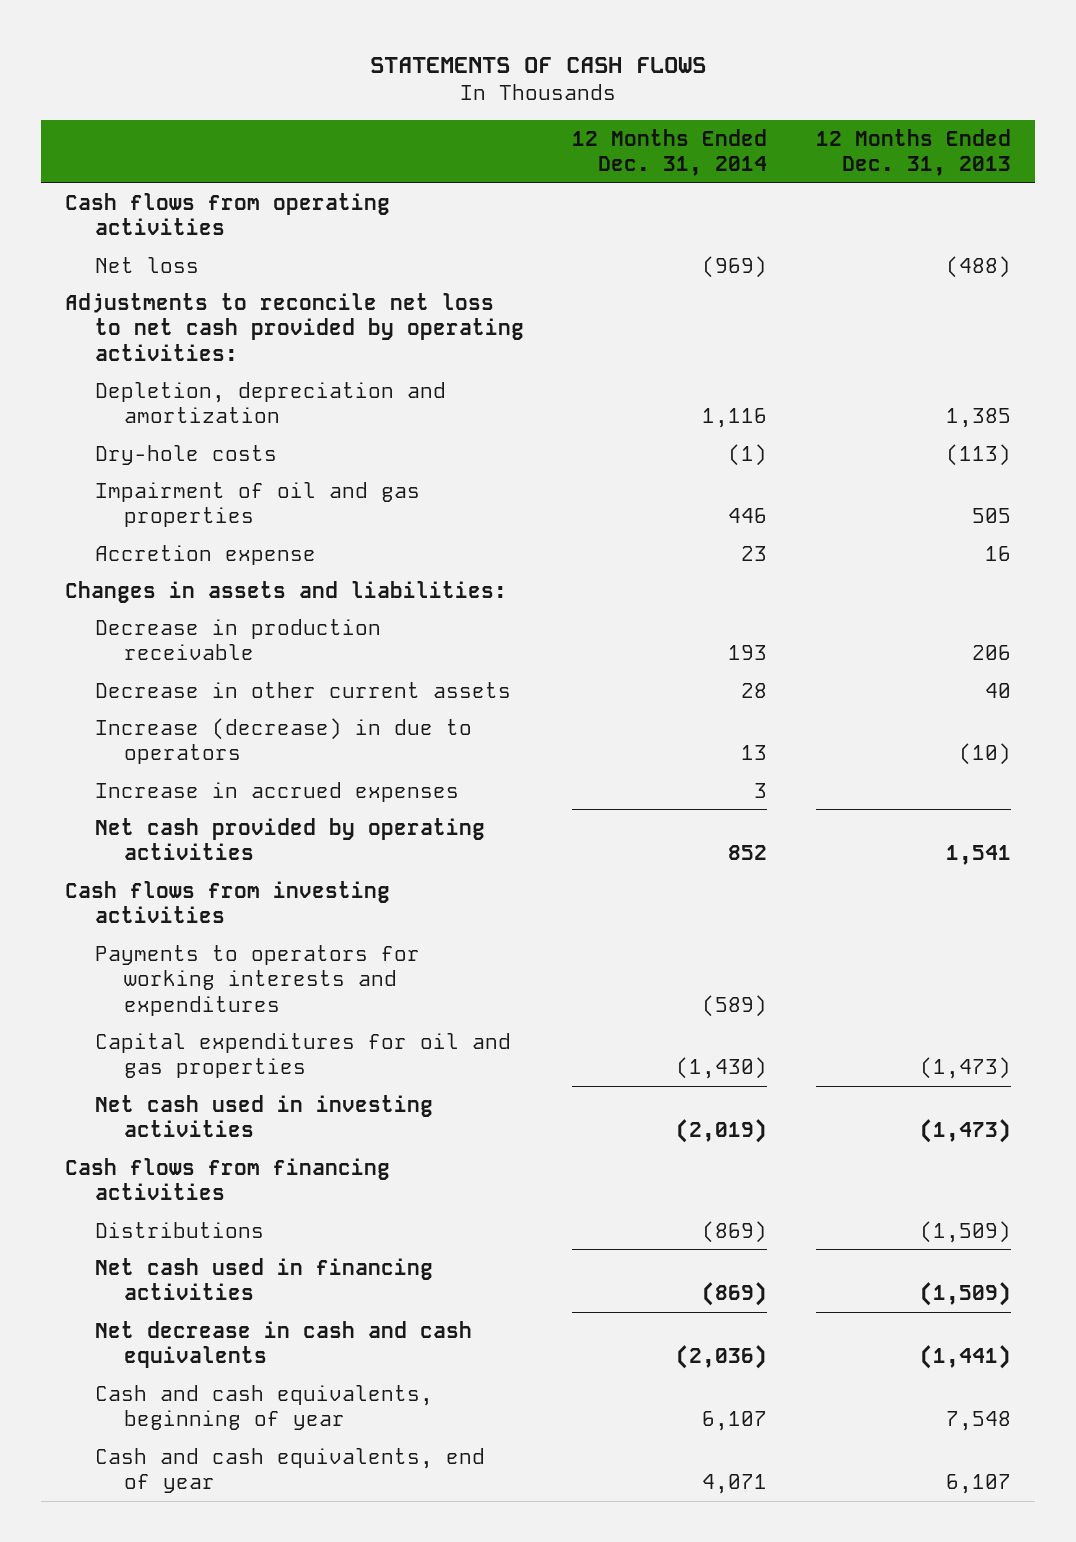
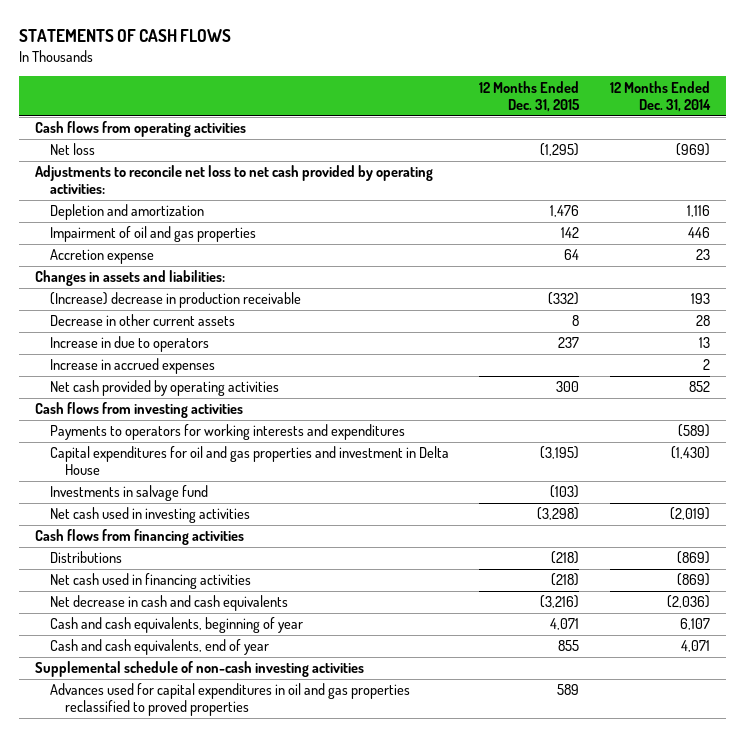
[815,128,1011,177] 12 Months Ended Dec. 31, 2013 -> none
none -> [479,80,581,112] 12 Months Ended Dec. 31, 2015
[94,444,277,465] Dry-hole costs -> none
[94,381,446,424] Depletion, depreciation and amortization -> [49,204,204,221] Depletion and amortization
[94,618,381,661] Decrease in production receivable -> [49,292,301,309] (Increase) decrease in production receivable
[94,717,472,765] Increase (decrease) in due to operators -> [49,336,209,353] Increase in due to operators
[754,782,768,798] 3 -> [703,359,711,371] 2
[94,1032,511,1079] Capital expenditures for oil and gas properties -> [49,446,449,476] Capital expenditures for oil and gas properties and investment in Delta House
none -> [49,485,208,502] Investments in salvage fund
none -> [34,661,364,678] Supplemental schedule of non-cash investing activities
none -> [49,683,410,717] Advances used for capital expenditures in oil and gas properties reclassified to proved properties

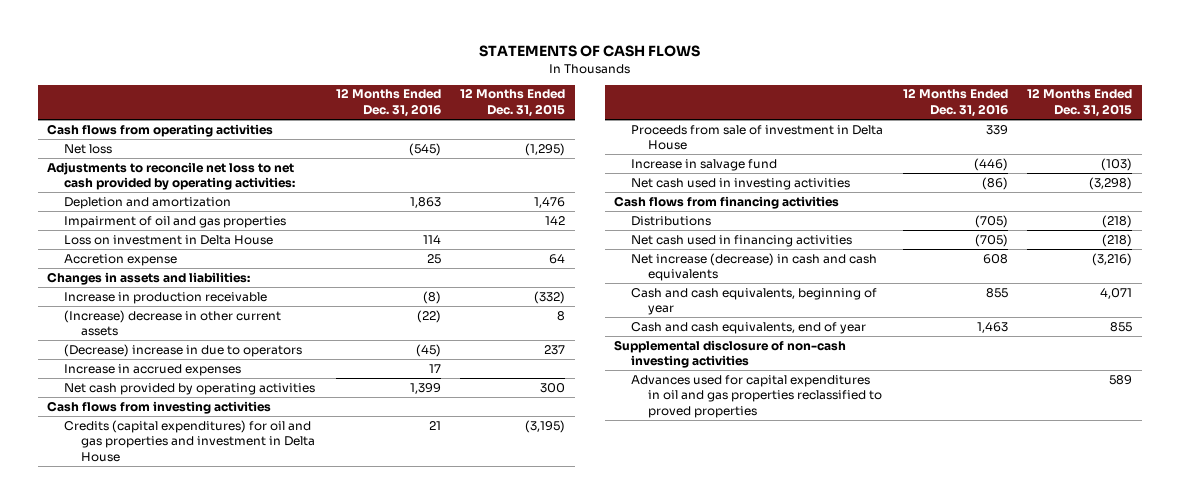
[610,80,712,112] 12 Months Ended Dec. 31, 2014 -> none
none -> [335,88,441,118] 12 Months Ended Dec. 31, 2016
none -> [64,234,274,245] Loss on investment in Delta House
[49,292,301,309] (Increase) decrease in production receivable -> [64,291,268,304] Increase in production receivable
[49,314,235,327] Decrease in other current assets -> [64,309,282,337] (Increase) decrease in other current assets
[49,336,209,353] Increase in due to operators -> [64,343,303,357] (Decrease) increase in due to operators
[49,424,405,441] Payments to operators for working interests and expenditures -> none
[49,446,449,476] Capital expenditures for oil and gas properties and investment in Delta House -> [64,419,315,463] Credits (capital expenditures) for oil and gas properties and investment in Delta House
none -> [631,124,884,151] Proceeds from sale of investment in Delta House
[49,485,208,502] Investments in salvage fund -> [631,158,778,171] Increase in salvage fund
[49,595,288,612] Net decrease in cash and cash equivalents -> [631,252,878,282] Net increase (decrease) in cash and cash equivalents
[34,661,364,678] Supplemental schedule of non-cash investing activities -> [614,339,847,369] Supplemental disclosure of non-cash investing activities

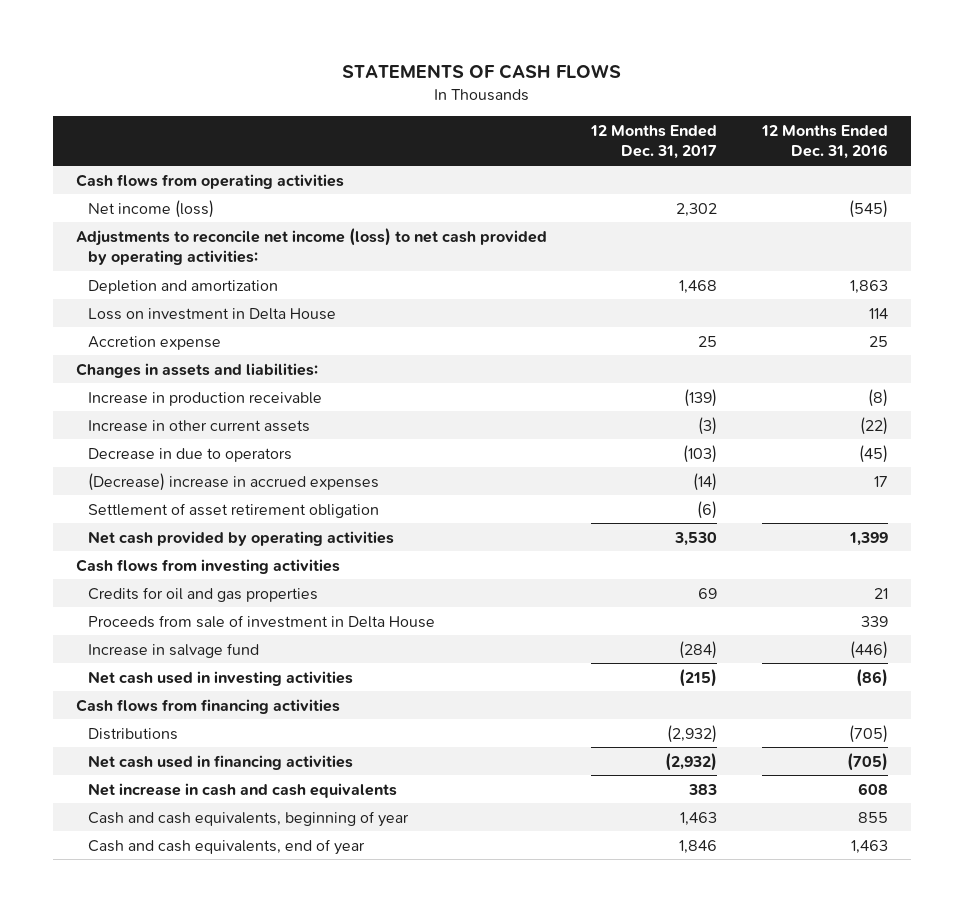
[459,88,565,118] 12 Months Ended Dec. 31, 2015 -> none
none -> [590,124,718,160] 12 Months Ended Dec. 31, 2017
[64,143,113,154] Net loss -> [87,199,214,218] Net income (loss)
[47,161,296,191] Adjustments to reconcile net loss to net cash provided by operating activities: -> [75,227,547,266] Adjustments to reconcile net income (loss) to net cash provided by operating activities:
[64,215,287,228] Impairment of oil and gas properties -> none
[64,309,282,337] (Increase) decrease in other current assets -> [87,419,310,432] Increase in other current assets
[64,343,303,357] (Decrease) increase in due to operators -> [87,447,292,462] Decrease in due to operators
[64,363,242,376] Increase in accrued expenses -> [87,472,379,491] (Decrease) increase in accrued expenses
none -> [87,502,379,518] Settlement of asset retirement obligation
[64,419,315,463] Credits (capital expenditures) for oil and gas properties and investment in Delta House -> [87,586,318,602] Credits for oil and gas properties
[631,252,878,282] Net increase (decrease) in cash and cash equivalents -> [87,782,397,798] Net increase in cash and cash equivalents
[614,339,847,369] Supplemental disclosure of non-cash investing activities -> none
[631,374,882,419] Advances used for capital expenditures in oil and gas properties reclassified to proved properties -> none

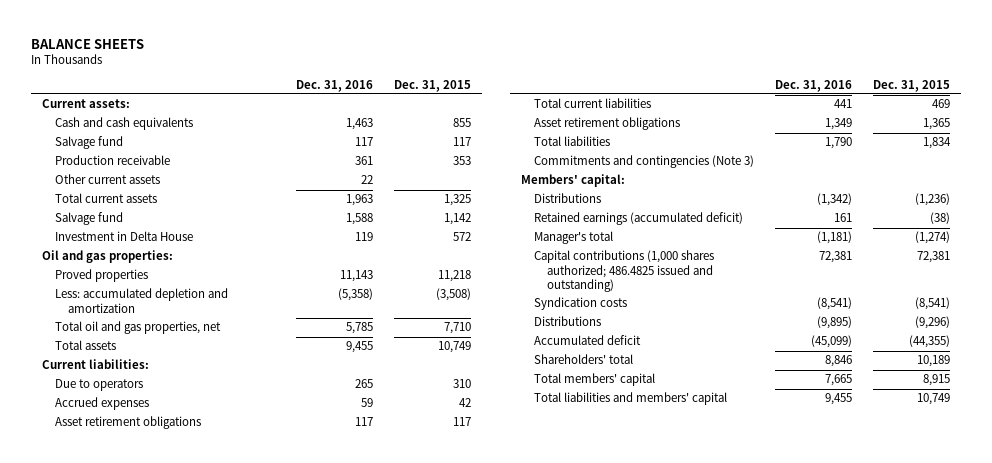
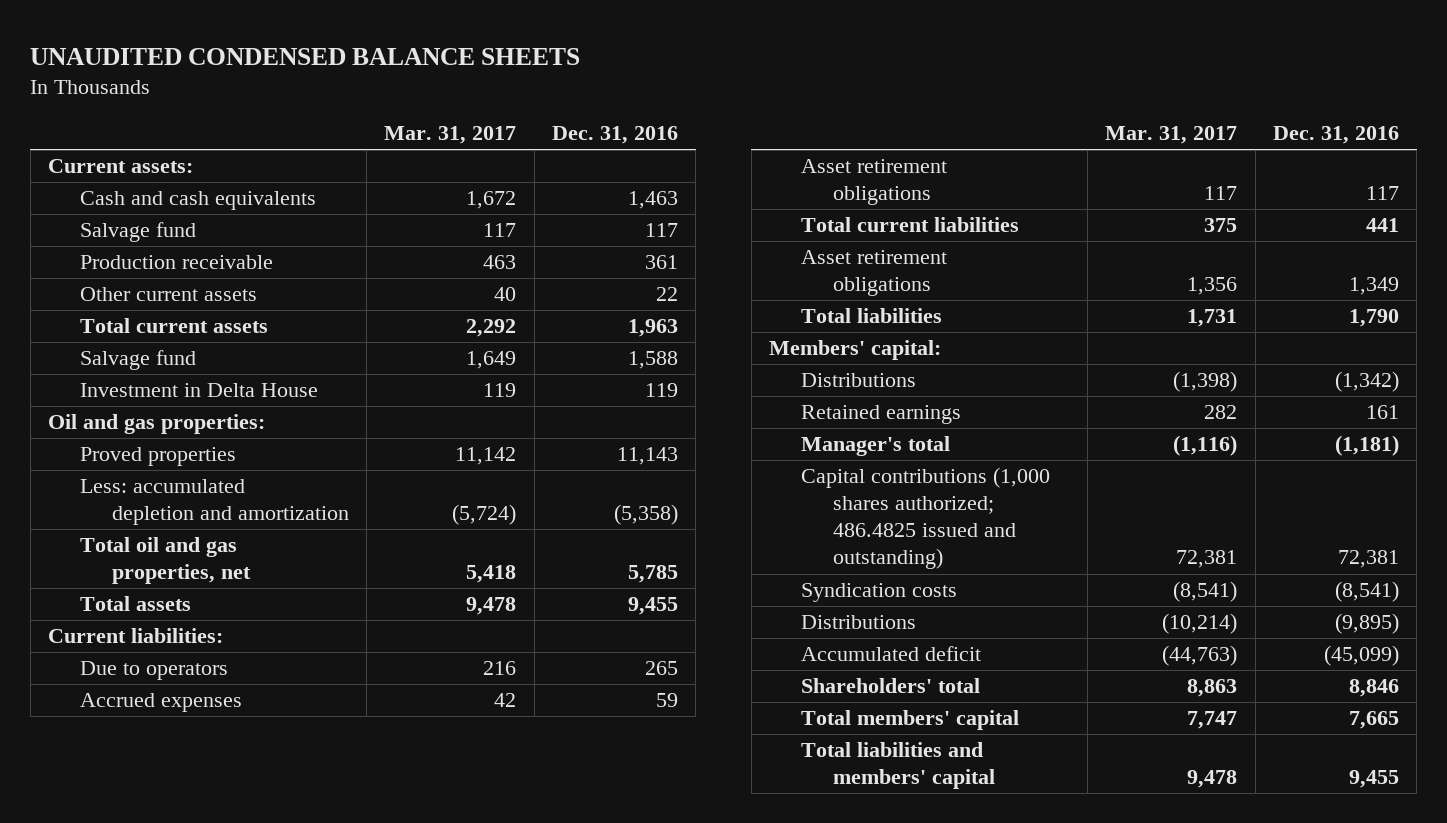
[30,38,144,49] BALANCE SHEETS -> [30,47,581,65] UNAUDITED CONDENSED BALANCE SHEETS
[394,79,472,92] Dec. 31, 2015 -> none
none -> [384,126,517,145] Mar. 31, 2017
[533,155,754,169] Commitments and contingencies (Note 3) -> none
[533,212,743,226] Retained earnings (accumulated deficit) -> [800,405,961,425] Retained earnings

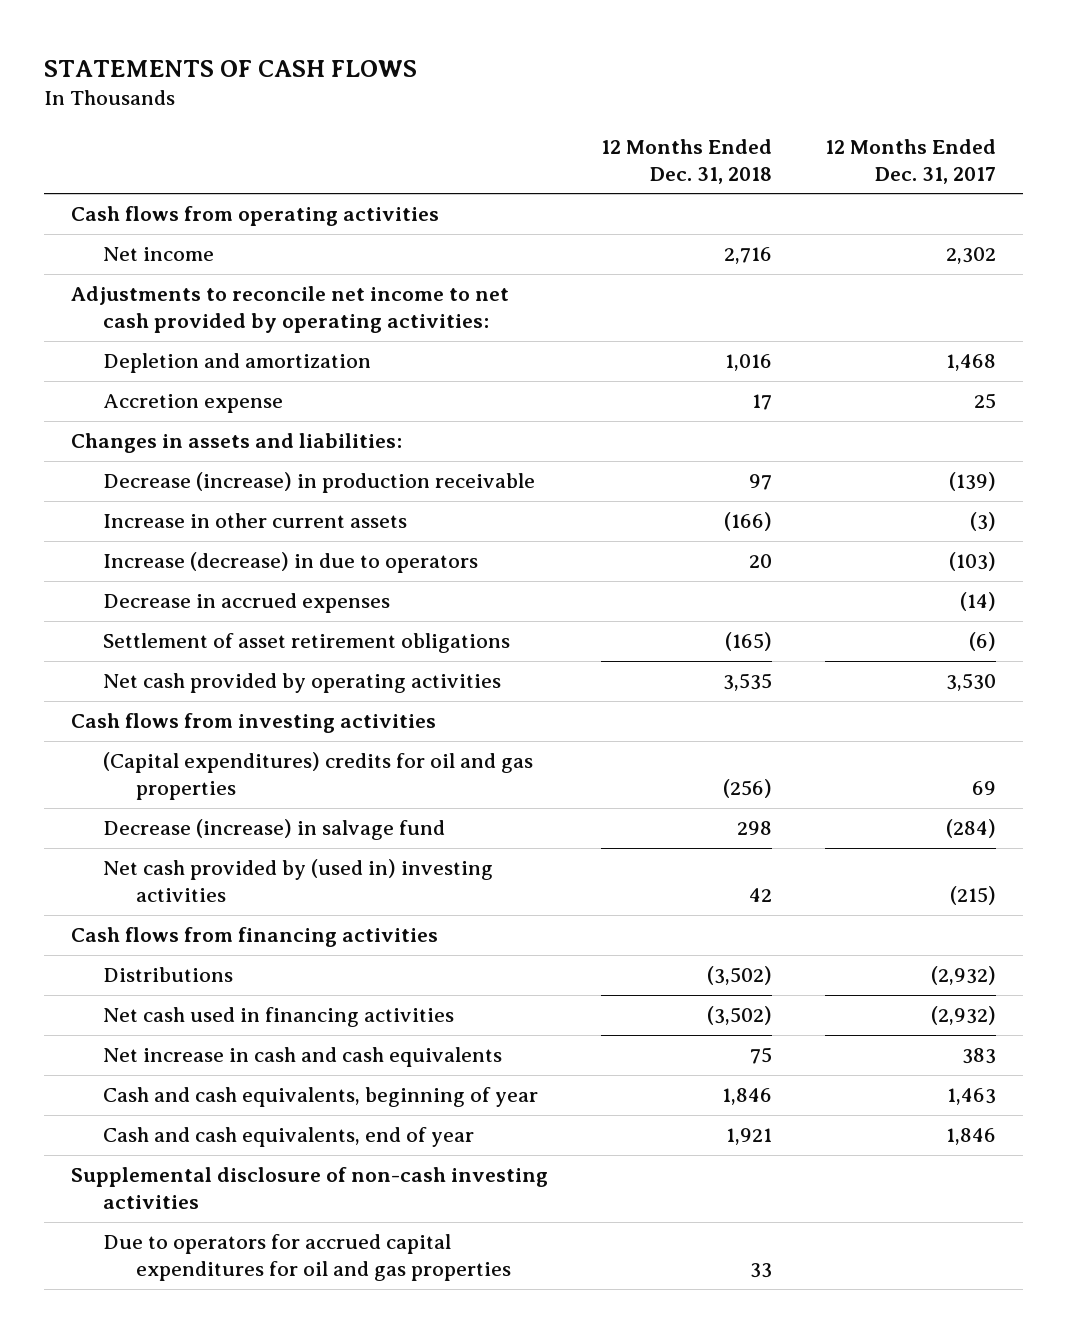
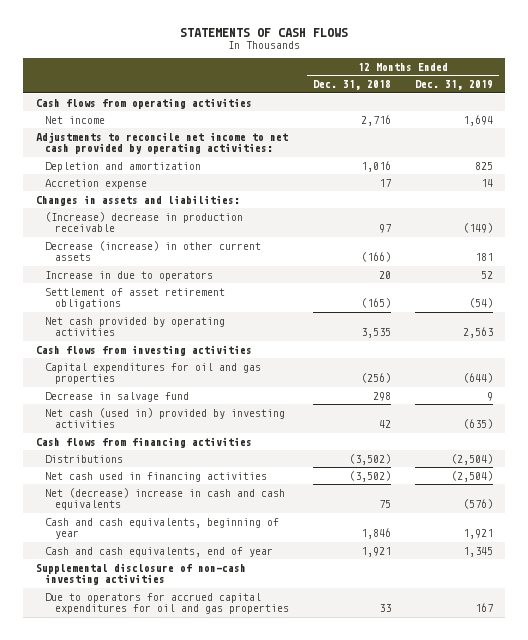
[825,138,997,184] 12 Months Ended Dec. 31, 2017 -> none
none -> [414,80,493,91] Dec. 31, 2019
[103,593,391,614] Decrease in accrued expenses -> none
[103,472,536,494] Decrease (increase) in production receivable -> [45,211,244,233] (Increase) decrease in production receivable
[103,513,408,529] Increase in other current assets -> [45,240,262,262] Decrease (increase) in other current assets
[103,552,479,574] Increase (decrease) in due to operators -> [45,270,214,281] Increase in due to operators
[103,752,534,801] (Capital expenditures) credits for oil and gas properties -> [45,362,262,385] Capital expenditures for oil and gas properties
[103,819,446,841] Decrease (increase) in salvage fund -> [45,391,190,402] Decrease in salvage fund
[103,859,494,903] Net cash provided by (used in) investing activities -> [45,407,286,429] Net cash (used in) provided by investing activities
[103,1047,503,1068] Net increase in cash and cash equivalents -> [45,487,286,511] Net (decrease) increase in cash and cash equivalents

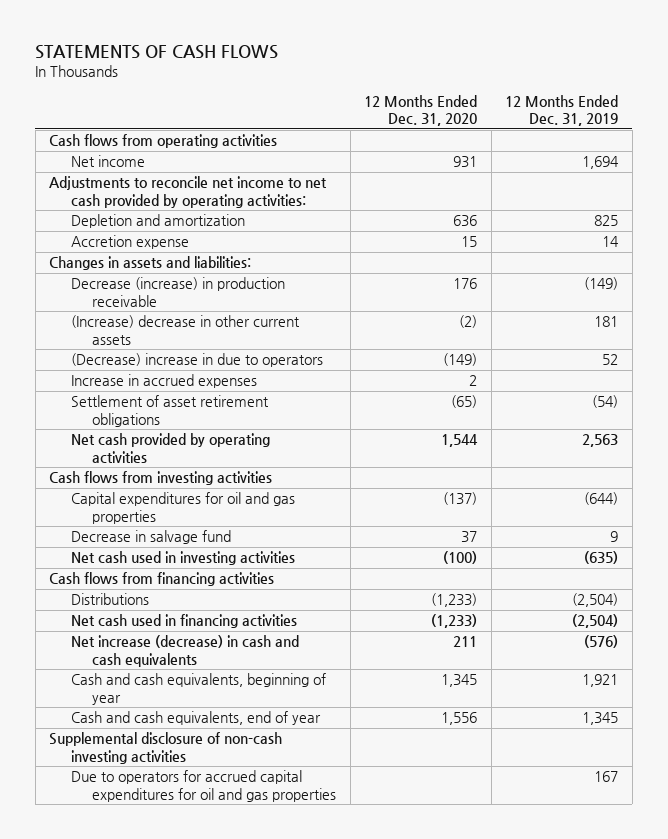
[312,80,391,91] Dec. 31, 2018 -> none
none -> [364,94,478,127] 12 Months Ended Dec. 31, 2020
[45,211,244,233] (Increase) decrease in production receivable -> [70,277,285,307] Decrease (increase) in production receivable
[45,240,262,262] Decrease (increase) in other current assets -> [70,315,300,345] (Increase) decrease in other current assets
[45,270,214,281] Increase in due to operators -> [70,353,323,368] (Decrease) increase in due to operators
none -> [70,374,257,389] Increase in accrued expenses
[45,407,286,429] Net cash (used in) provided by investing activities -> [70,551,295,566] Net cash used in investing activities
[45,487,286,511] Net (decrease) increase in cash and cash equivalents -> [70,635,299,667] Net increase (decrease) in cash and cash equivalents

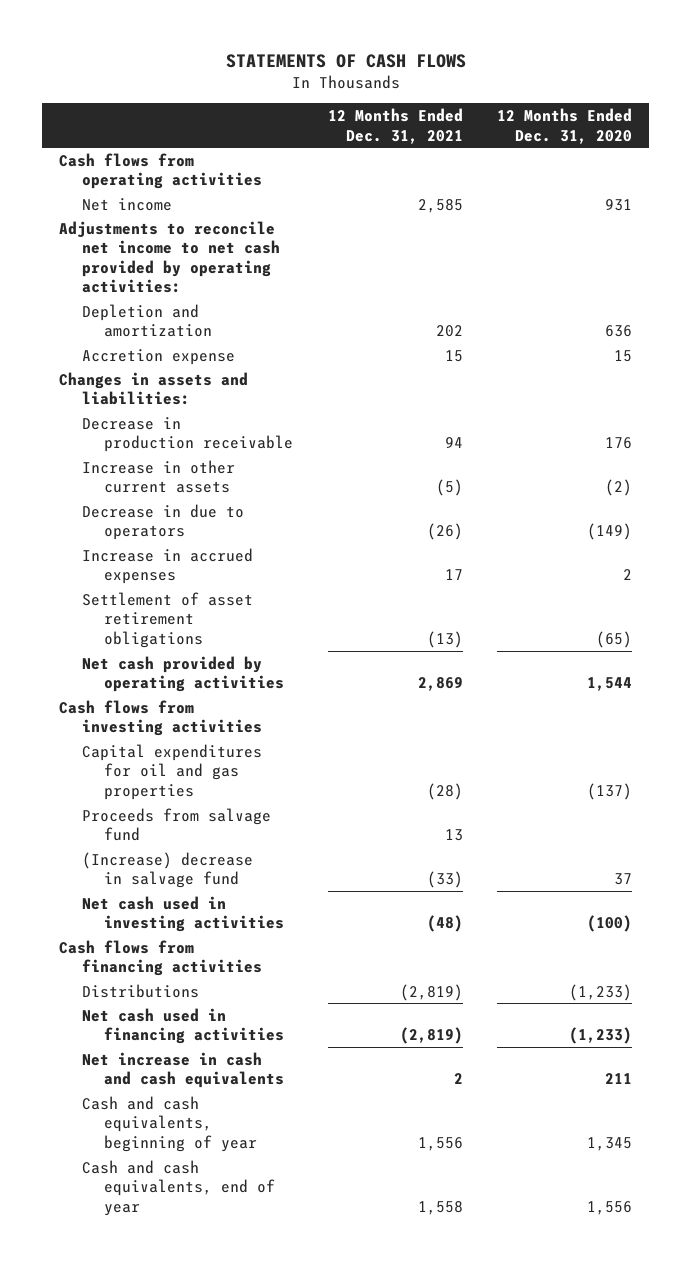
[505,94,619,127] 12 Months Ended Dec. 31, 2019 -> none
none -> [327,108,463,144] 12 Months Ended Dec. 31, 2021
[70,277,285,307] Decrease (increase) in production receivable -> [81,416,294,453] Decrease in production receivable
[70,315,300,345] (Increase) decrease in other current assets -> [81,459,235,494] Increase in other current assets
[70,353,323,368] (Decrease) increase in due to operators -> [81,503,244,541] Decrease in due to operators
none -> [81,807,271,842] Proceeds from salvage fund
[70,530,231,545] Decrease in salvage fund -> [81,851,253,889] (Increase) decrease in salvage fund
[70,635,299,667] Net increase (decrease) in cash and cash equivalents -> [81,1051,285,1089] Net increase in cash and cash equivalents
[49,732,283,764] Supplemental disclosure of non-cash investing activities -> none
[70,770,336,802] Due to operators for accrued capital expenditures for oil and gas properties -> none

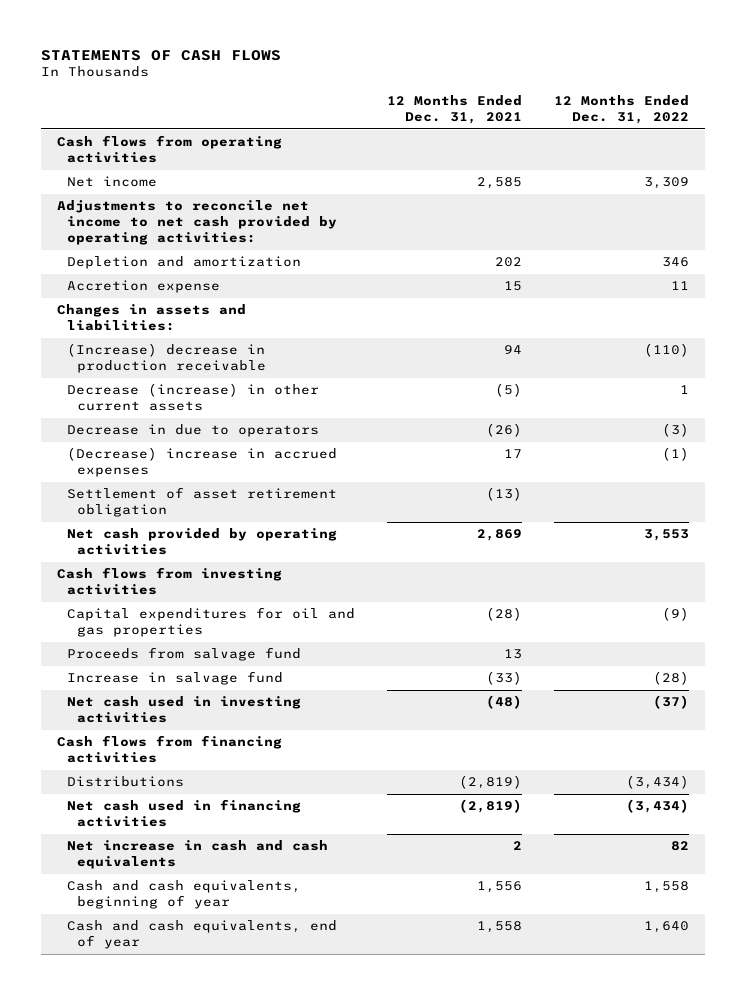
[496,108,632,144] 12 Months Ended Dec. 31, 2020 -> none
none -> [554,95,690,124] 12 Months Ended Dec. 31, 2022
[81,416,294,453] Decrease in production receivable -> [67,343,267,374] (Increase) decrease in production receivable
[81,459,235,494] Increase in other current assets -> [67,383,320,412] Decrease (increase) in other current assets
[81,547,253,585] Increase in accrued expenses -> [67,447,338,478] (Decrease) increase in accrued expenses
[81,591,253,648] Settlement of asset retirement obligations -> [67,487,338,518] Settlement of asset retirement obligation
[81,851,253,889] (Increase) decrease in salvage fund -> [67,671,284,686] Increase in salvage fund

